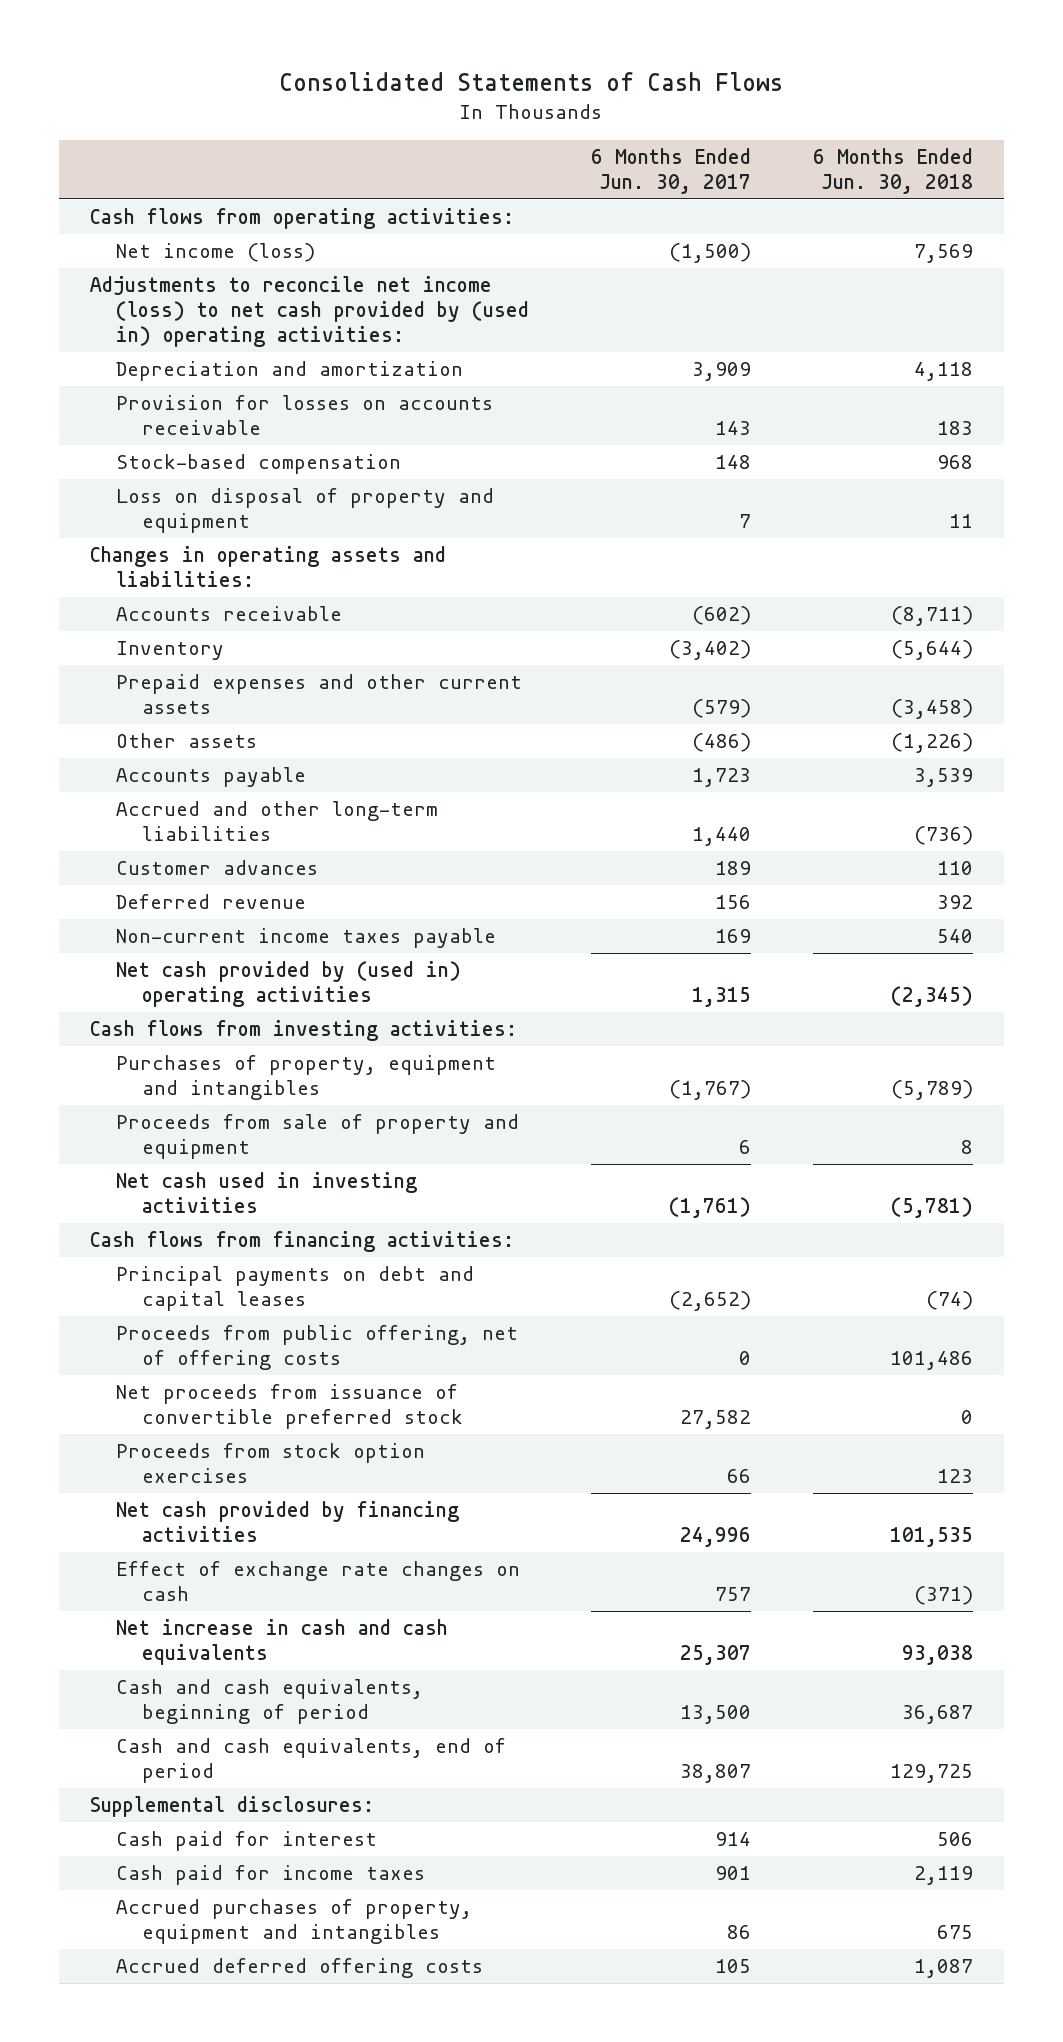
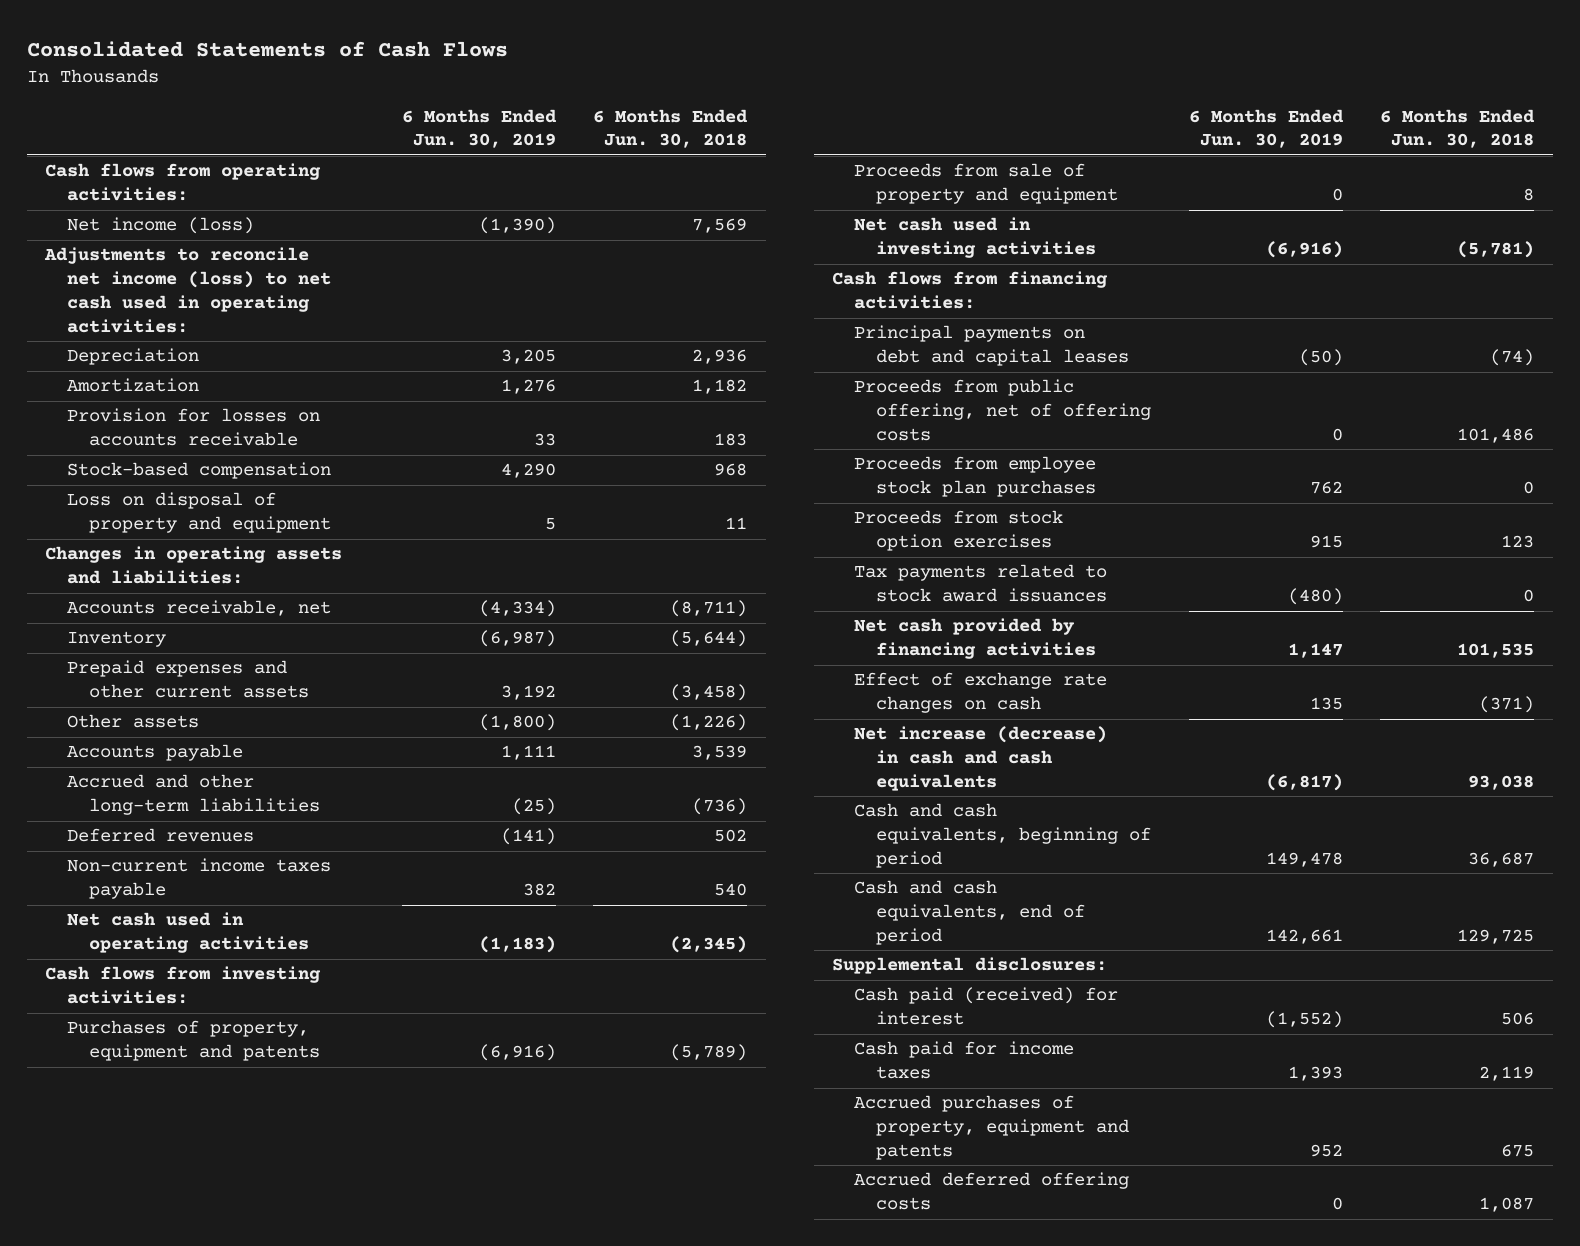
[591,147,752,195] 6 Months Ended Jun. 30, 2017 -> none
none -> [401,108,557,149] 6 Months Ended Jun. 30, 2019
[116,361,464,382] Depreciation and amortization -> none
[89,276,530,348] Adjustments to reconcile net income (loss) to net cash provided by (used in) operating activities: -> [44,247,332,334] Adjustments to reconcile net income (loss) to net cash used in operating activities:
none -> [67,348,200,366] Depreciation
none -> [67,378,200,393] Amortization
[116,606,343,622] Accounts receivable -> [67,600,332,617] Accounts receivable, net
[116,860,319,876] Customer advances -> none
[116,894,307,910] Deferred revenue -> none
none -> [67,828,255,843] Deferred revenues
[116,961,462,1008] Net cash provided by (used in) operating activities -> [67,912,310,954] Net cash used in operating activities
[116,1055,497,1101] Purchases of property, equipment and intangibles -> [67,1020,321,1062] Purchases of property, equipment and patents
[116,1384,464,1430] Net proceeds from issuance of convertible preferred stock -> [854,456,1097,498] Proceeds from employee stock plan purchases
none -> [854,564,1108,603] Tax payments related to stock award issuances
[116,1619,449,1666] Net increase in cash and cash equivalents -> [854,726,1108,792] Net increase (decrease) in cash and cash equivalents
[116,1831,378,1852] Cash paid for interest -> [854,987,1119,1026] Cash paid (received) for interest
[116,1899,473,1945] Accrued purchases of property, equipment and intangibles -> [854,1095,1130,1161] Accrued purchases of property, equipment and patents

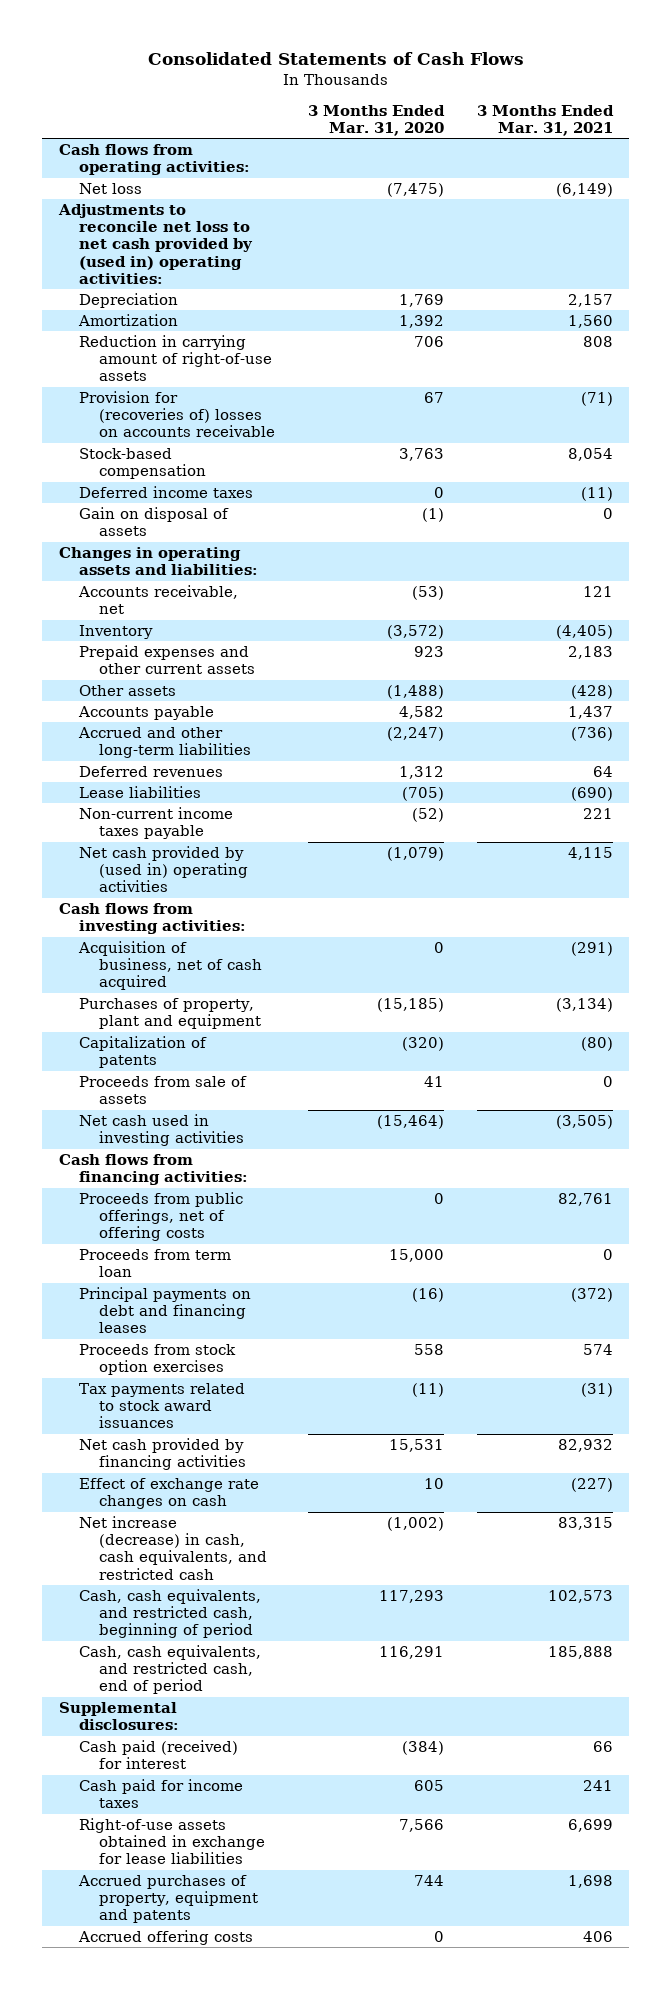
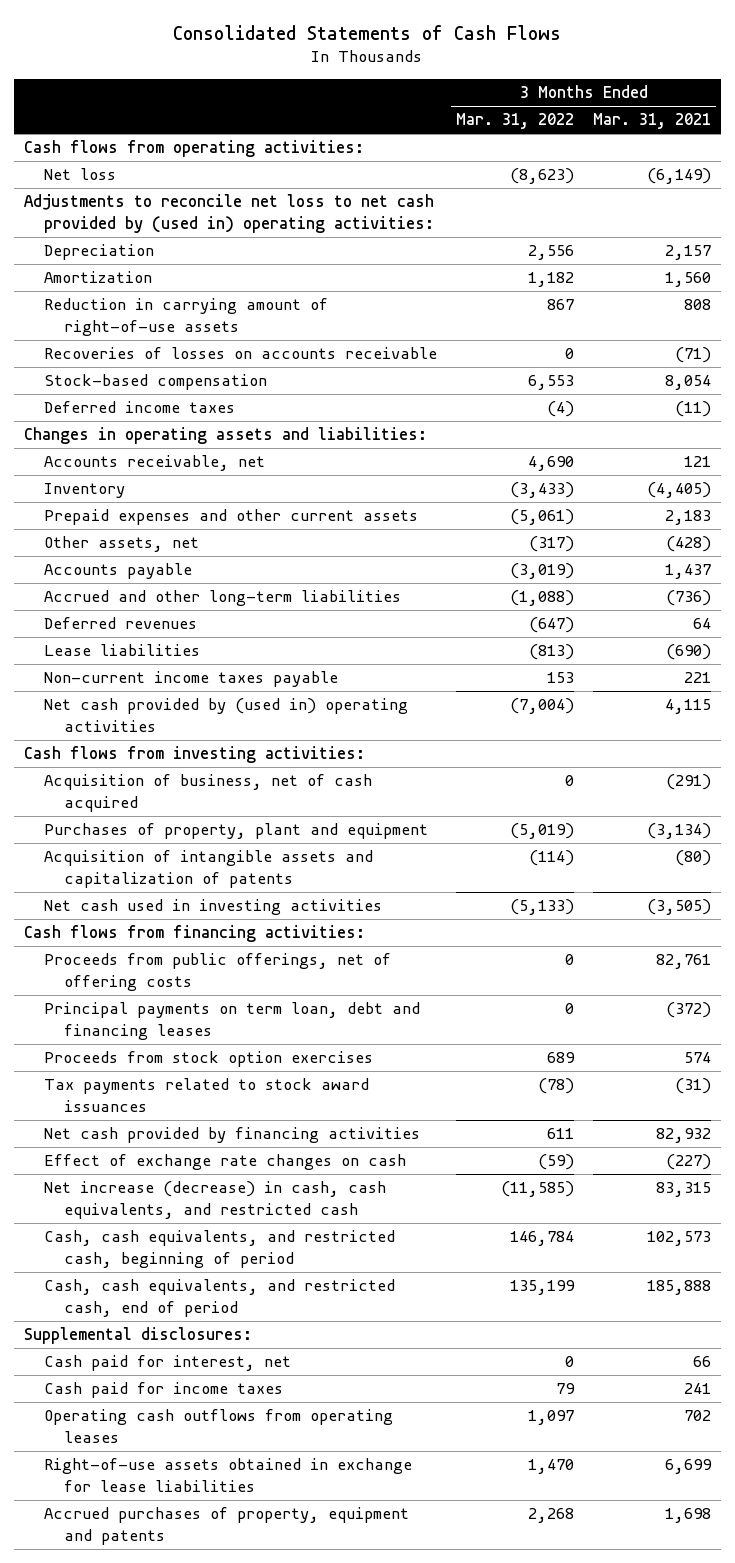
[307,104,445,137] 3 Months Ended Mar. 31, 2020 -> none
none -> [456,113,575,130] Mar. 31, 2022
[78,391,275,438] Provision for (recoveries of) losses on accounts receivable -> [43,347,437,360] Recoveries of losses on accounts receivable
[78,507,229,537] Gain on disposal of assets -> none
[78,685,176,697] Other assets -> [43,536,199,553] Other assets, net
[78,1076,247,1105] Proceeds from sale of assets -> none
[78,1036,207,1069] Capitalization of patents -> [43,850,373,888] Acquisition of intangible assets and capitalization of patents
[78,1249,231,1278] Proceeds from term loan -> none
[78,1287,251,1334] Principal payments on debt and financing leases -> [43,1002,420,1040] Principal payments on term loan, debt and financing leases
[78,1740,238,1770] Cash paid (received) for interest -> [43,1355,291,1372] Cash paid for interest, net
none -> [43,1409,393,1443] Operating cash outflows from operating leases
[77,1930,253,1946] Accrued offering costs -> none

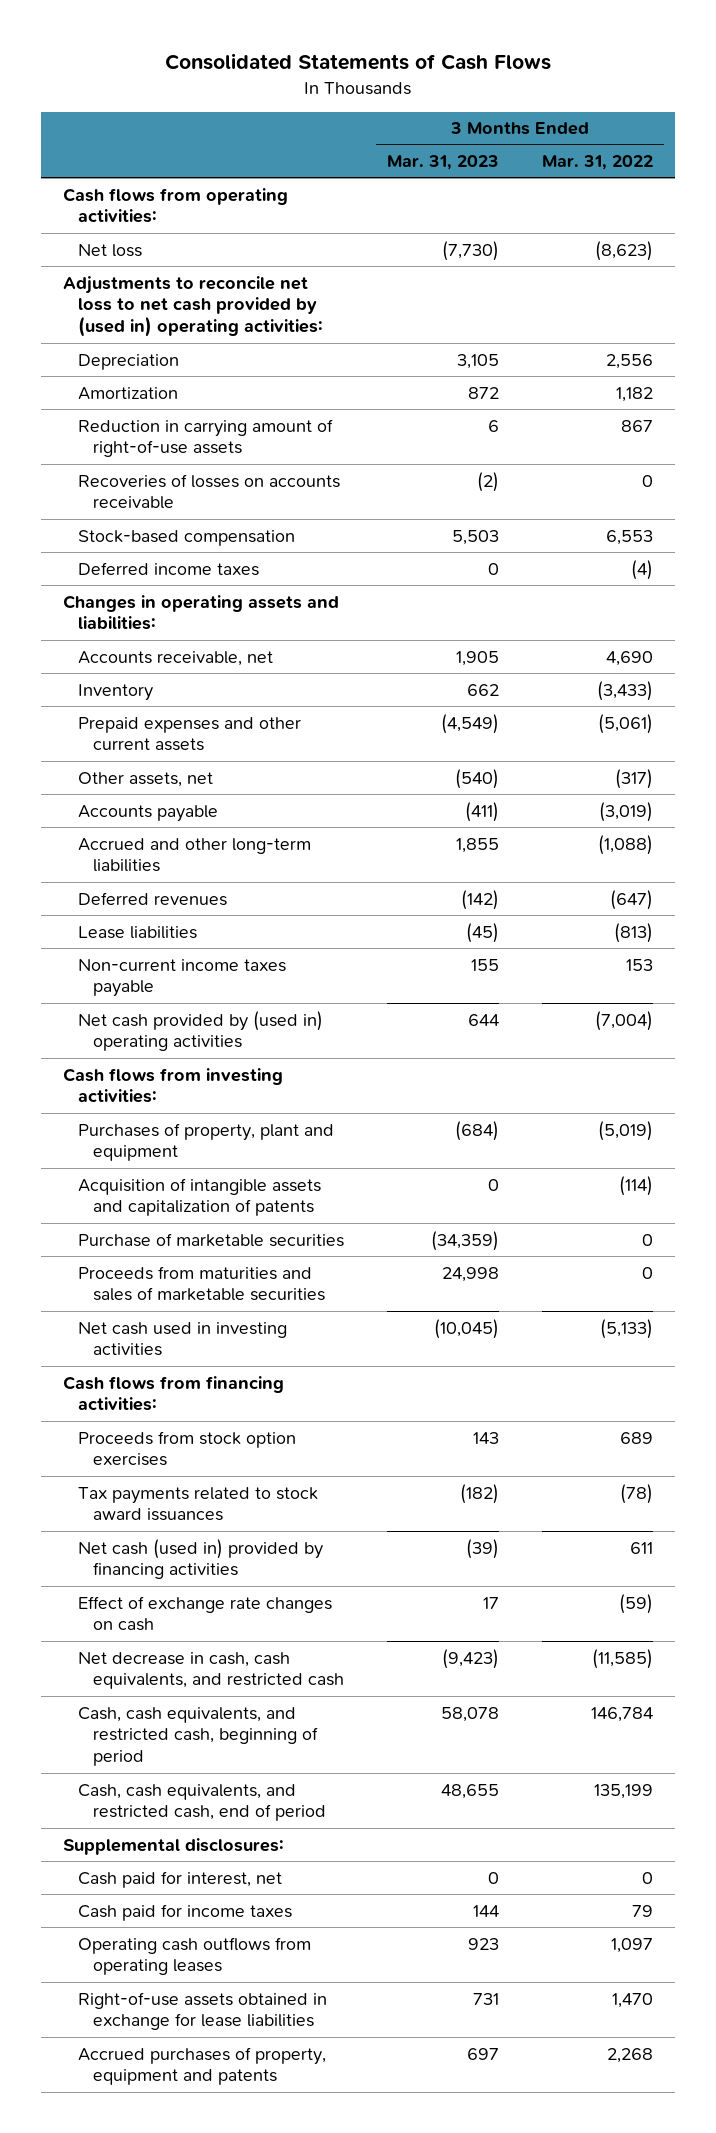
[593,113,712,130] Mar. 31, 2021 -> none
none -> [387,155,500,171] Mar. 31, 2023
[43,774,372,812] Acquisition of business, net of cash acquired -> none
none -> [77,1232,344,1247] Purchase of marketable securities
none -> [77,1265,325,1302] Proceeds from maturities and sales of marketable securities
[43,953,391,991] Proceeds from public offerings, net of offering costs -> none
[43,1002,420,1040] Principal payments on term loan, debt and financing leases -> none
[43,1127,420,1144] Net cash provided by financing activities -> [77,1538,323,1580] Net cash (used in) provided by financing activities
[43,1181,386,1219] Net increase (decrease) in cash, cash equivalents, and restricted cash -> [77,1651,344,1690] Net decrease in cash, cash equivalents, and restricted cash

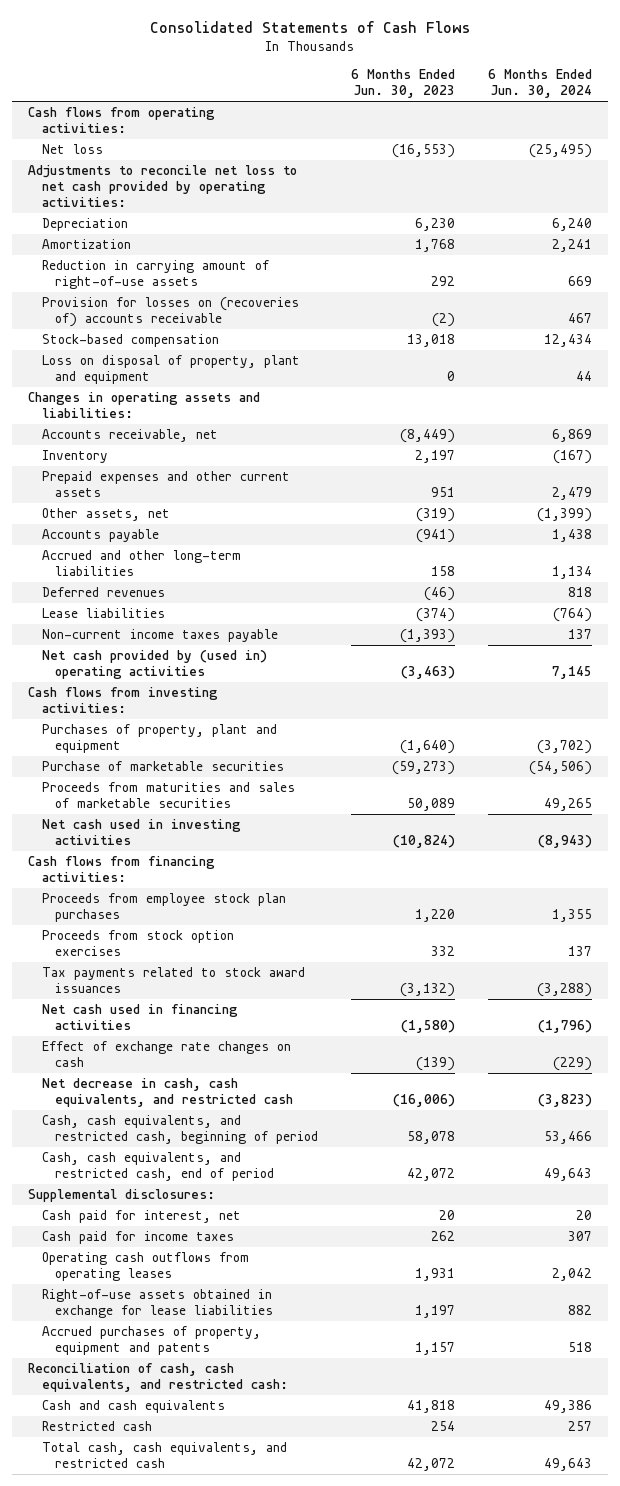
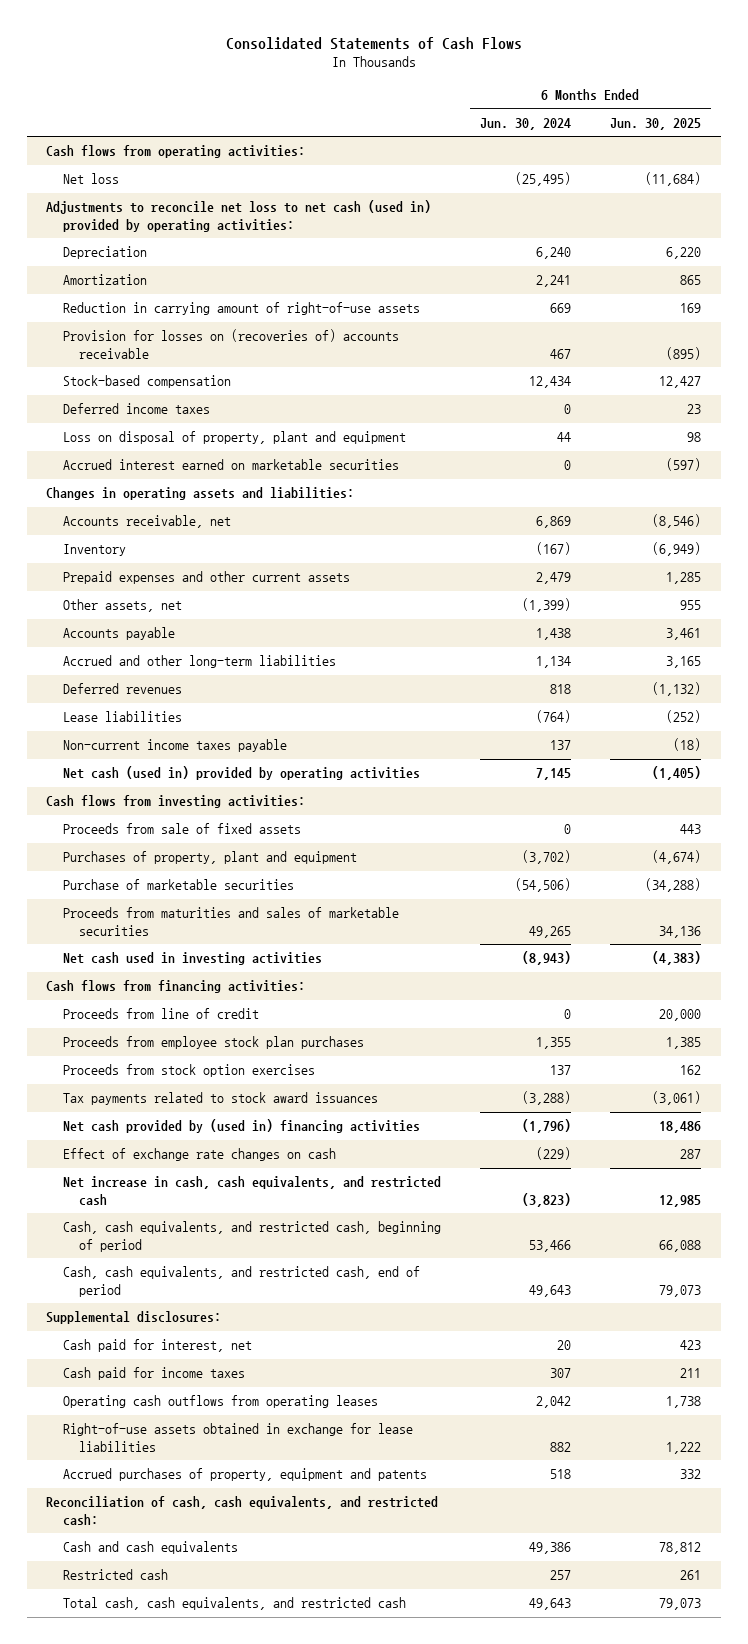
[351,69,456,99] 6 Months Ended Jun. 30, 2023 -> none
none -> [610,117,702,130] Jun. 30, 2025
[28,165,298,207] Adjustments to reconcile net loss to net cash provided by operating activities: -> [46,200,432,232] Adjustments to reconcile net loss to net cash (used in) provided by operating activities:
none -> [62,403,210,415] Deferred income taxes
none -> [62,459,399,471] Accrued interest earned on marketable securities
[41,650,267,679] Net cash provided by (used in) operating activities -> [62,766,420,781] Net cash (used in) provided by operating activities
none -> [62,823,301,835] Proceeds from sale of fixed assets
none -> [62,1008,259,1020] Proceeds from line of credit
[41,1004,238,1030] Net cash used in financing activities -> [62,1119,420,1134] Net cash provided by (used in) financing activities
[41,1078,294,1107] Net decrease in cash, cash equivalents, and restricted cash -> [62,1176,441,1205] Net increase in cash, cash equivalents, and restricted cash

